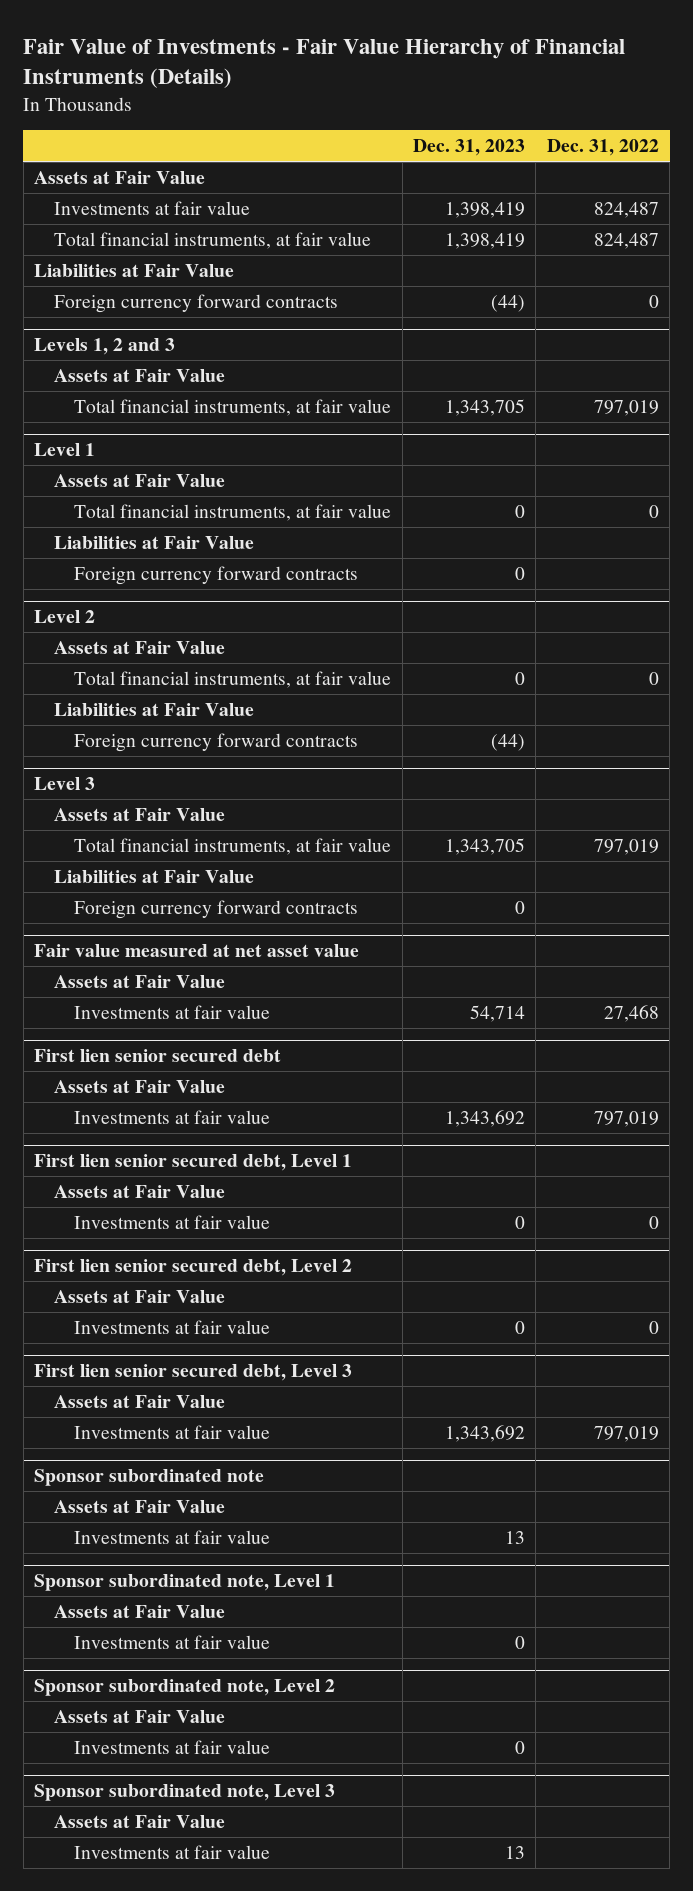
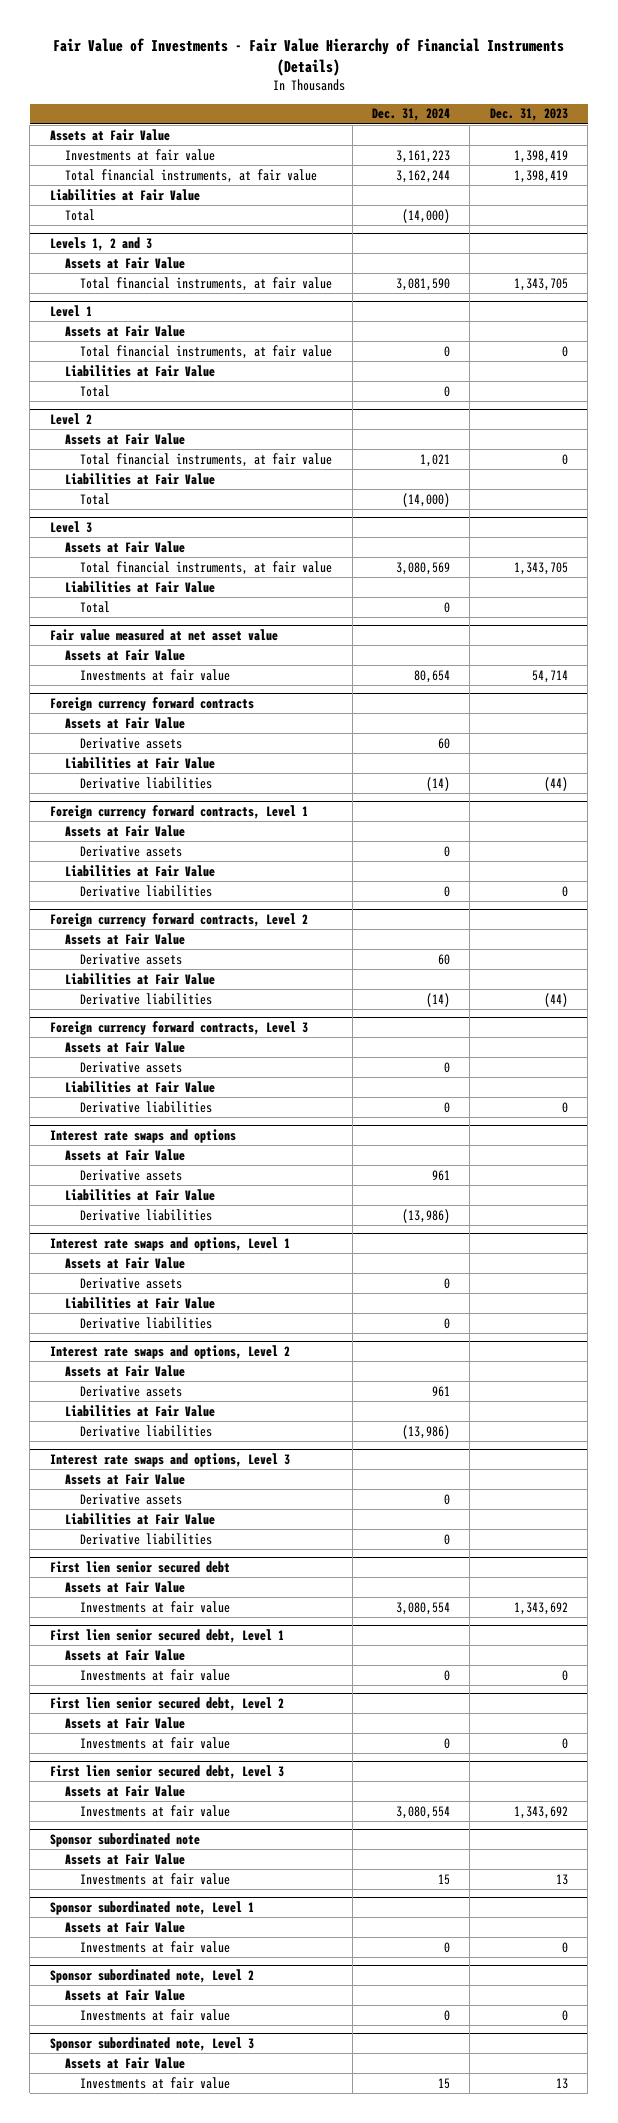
[546,139,659,157] Dec. 31, 2022 -> none
none -> [371,108,450,122] Dec. 31, 2024
[54,293,339,313] Foreign currency forward contracts -> none
none -> [64,208,95,221] Total
[74,565,359,585] Foreign currency forward contracts -> none
none -> [80,384,111,397] Total
[74,732,359,752] Foreign currency forward contracts -> none
none -> [80,492,111,505] Total
[74,899,359,919] Foreign currency forward contracts -> none
none -> [80,600,111,613] Total
none -> [49,696,254,711] Foreign currency forward contracts
none -> [64,716,185,729] Assets at Fair Value
none -> [80,736,183,749] Derivative assets
none -> [64,756,215,769] Liabilities at Fair Value
none -> [80,776,213,789] Derivative liabilities
none -> [49,804,308,819] Foreign currency forward contracts, Level 1
none -> [64,824,185,837] Assets at Fair Value
none -> [80,844,183,857] Derivative assets
none -> [64,864,215,877] Liabilities at Fair Value
none -> [80,884,213,897] Derivative liabilities
none -> [49,912,308,927] Foreign currency forward contracts, Level 2
none -> [64,932,185,945] Assets at Fair Value
none -> [80,952,183,965] Derivative assets
none -> [64,972,215,985] Liabilities at Fair Value
none -> [80,992,213,1005] Derivative liabilities
none -> [49,1020,308,1035] Foreign currency forward contracts, Level 3
none -> [64,1040,185,1053] Assets at Fair Value
none -> [80,1060,183,1073] Derivative assets
none -> [64,1080,215,1093] Liabilities at Fair Value
none -> [80,1100,213,1113] Derivative liabilities
none -> [49,1128,236,1143] Interest rate swaps and options
none -> [64,1148,185,1161] Assets at Fair Value
none -> [80,1168,183,1181] Derivative assets
none -> [64,1188,215,1201] Liabilities at Fair Value
none -> [80,1208,213,1221] Derivative liabilities
none -> [49,1236,290,1251] Interest rate swaps and options, Level 1
none -> [64,1256,185,1269] Assets at Fair Value
none -> [80,1276,183,1289] Derivative assets
none -> [64,1296,215,1309] Liabilities at Fair Value
none -> [80,1316,213,1329] Derivative liabilities
none -> [49,1344,290,1359] Interest rate swaps and options, Level 2
none -> [64,1364,185,1377] Assets at Fair Value
none -> [80,1384,183,1397] Derivative assets
none -> [64,1404,215,1417] Liabilities at Fair Value
none -> [80,1424,213,1437] Derivative liabilities
none -> [49,1452,290,1467] Interest rate swaps and options, Level 3
none -> [64,1472,185,1485] Assets at Fair Value
none -> [80,1492,183,1505] Derivative assets
none -> [64,1512,215,1525] Liabilities at Fair Value
none -> [80,1532,213,1545] Derivative liabilities

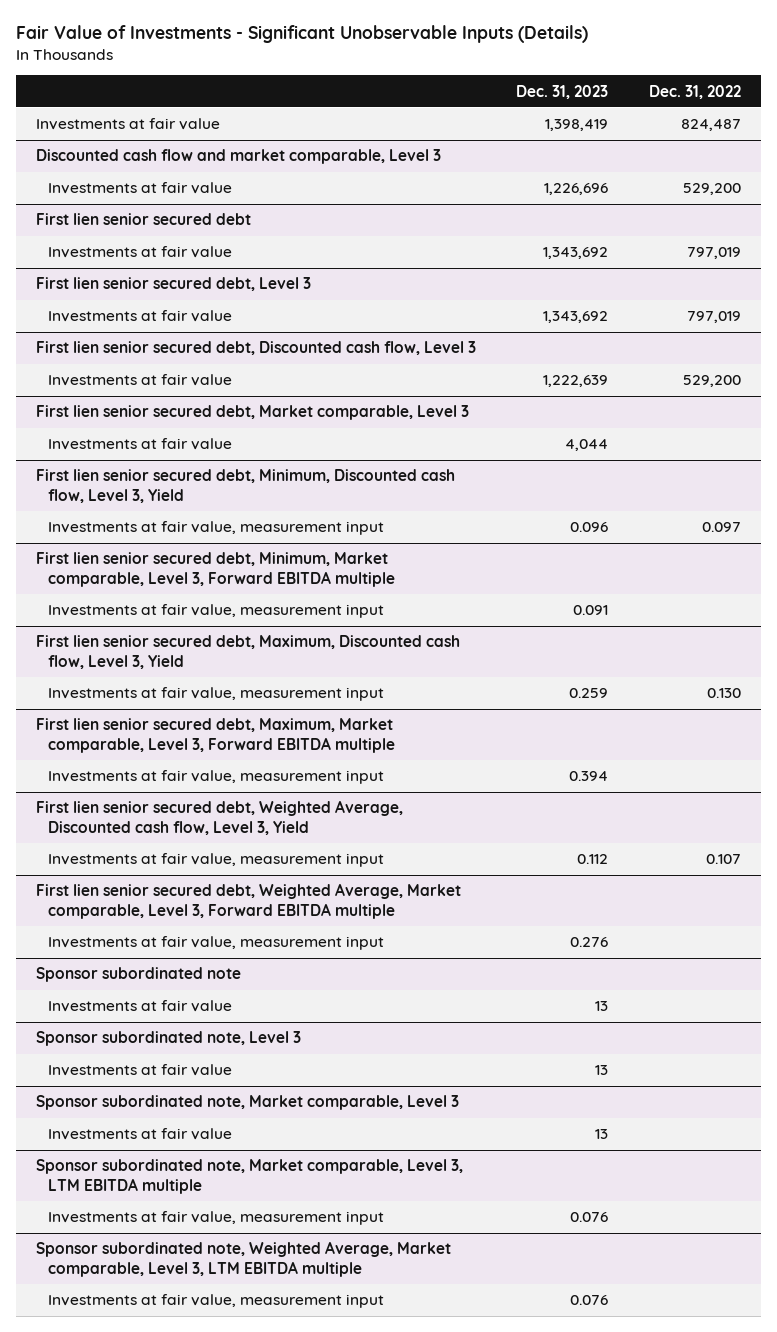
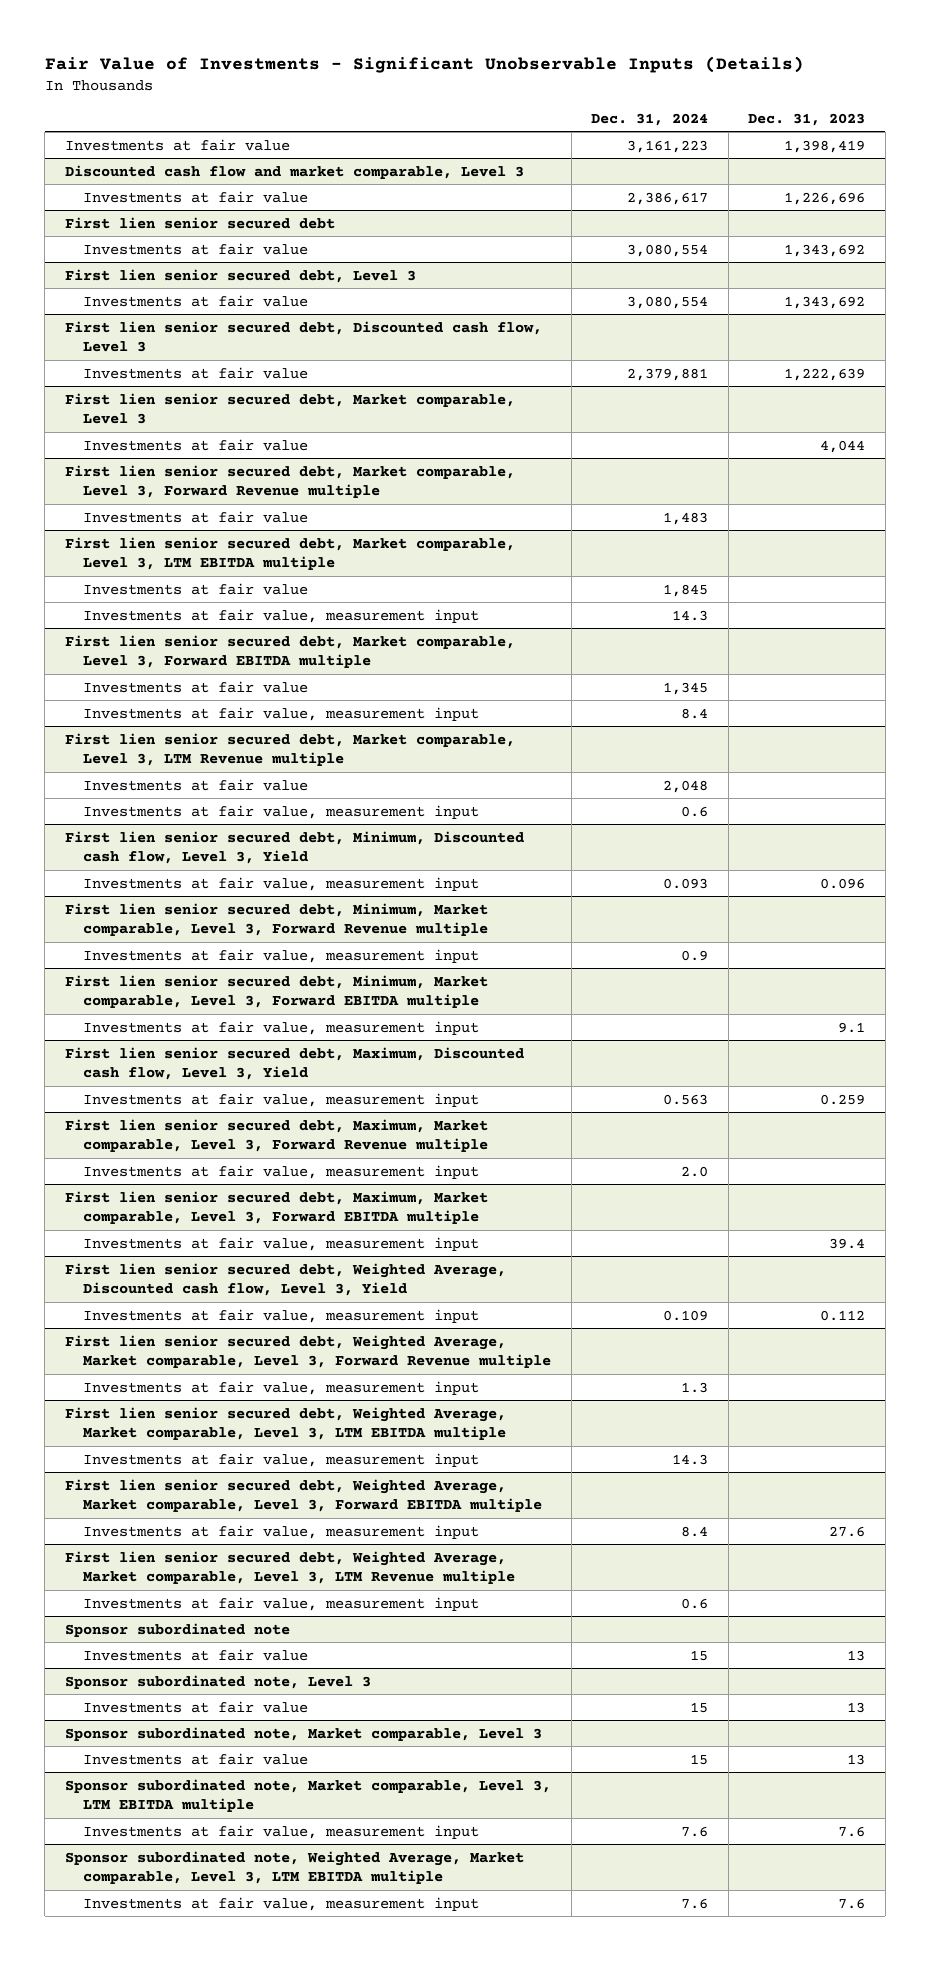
[648,84,741,99] Dec. 31, 2022 -> none
none -> [591,112,709,126] Dec. 31, 2024
none -> [64,464,515,499] First lien senior secured debt, Market comparable, Level 3, Forward Revenue multiple
none -> [83,510,309,523] Investments at fair value
none -> [64,536,515,571] First lien senior secured debt, Market comparable, Level 3, LTM EBITDA multiple
none -> [83,582,309,595] Investments at fair value
none -> [83,608,480,623] Investments at fair value, measurement input
none -> [64,634,515,669] First lien senior secured debt, Market comparable, Level 3, Forward EBITDA multiple
none -> [83,680,309,693] Investments at fair value
none -> [83,706,480,721] Investments at fair value, measurement input
none -> [64,732,515,767] First lien senior secured debt, Market comparable, Level 3, LTM Revenue multiple
none -> [83,778,309,791] Investments at fair value
none -> [83,804,480,819] Investments at fair value, measurement input
none -> [64,902,489,937] First lien senior secured debt, Minimum, Market comparable, Level 3, Forward Revenue multiple
none -> [83,948,480,963] Investments at fair value, measurement input
[573,605,609,616] 0.091 -> [838,1021,866,1033] 9.1
none -> [64,1118,489,1153] First lien senior secured debt, Maximum, Market comparable, Level 3, Forward Revenue multiple
none -> [83,1164,480,1179] Investments at fair value, measurement input
[569,771,609,782] 0.394 -> [829,1237,866,1249] 39.4
none -> [64,1334,552,1369] First lien senior secured debt, Weighted Average, Market comparable, Level 3, Forward Revenue multiple
none -> [83,1380,480,1395] Investments at fair value, measurement input
none -> [64,1406,507,1441] First lien senior secured debt, Weighted Average, Market comparable, Level 3, LTM EBITDA multiple
none -> [83,1452,480,1467] Investments at fair value, measurement input
[570,937,609,948] 0.276 -> [829,1525,866,1537] 27.6
none -> [64,1550,516,1585] First lien senior secured debt, Weighted Average, Market comparable, Level 3, LTM Revenue multiple
none -> [83,1596,480,1611] Investments at fair value, measurement input
[570,1212,609,1223] 0.076 -> [838,1825,866,1837] 7.6
[570,1295,609,1306] 0.076 -> [838,1897,866,1909] 7.6

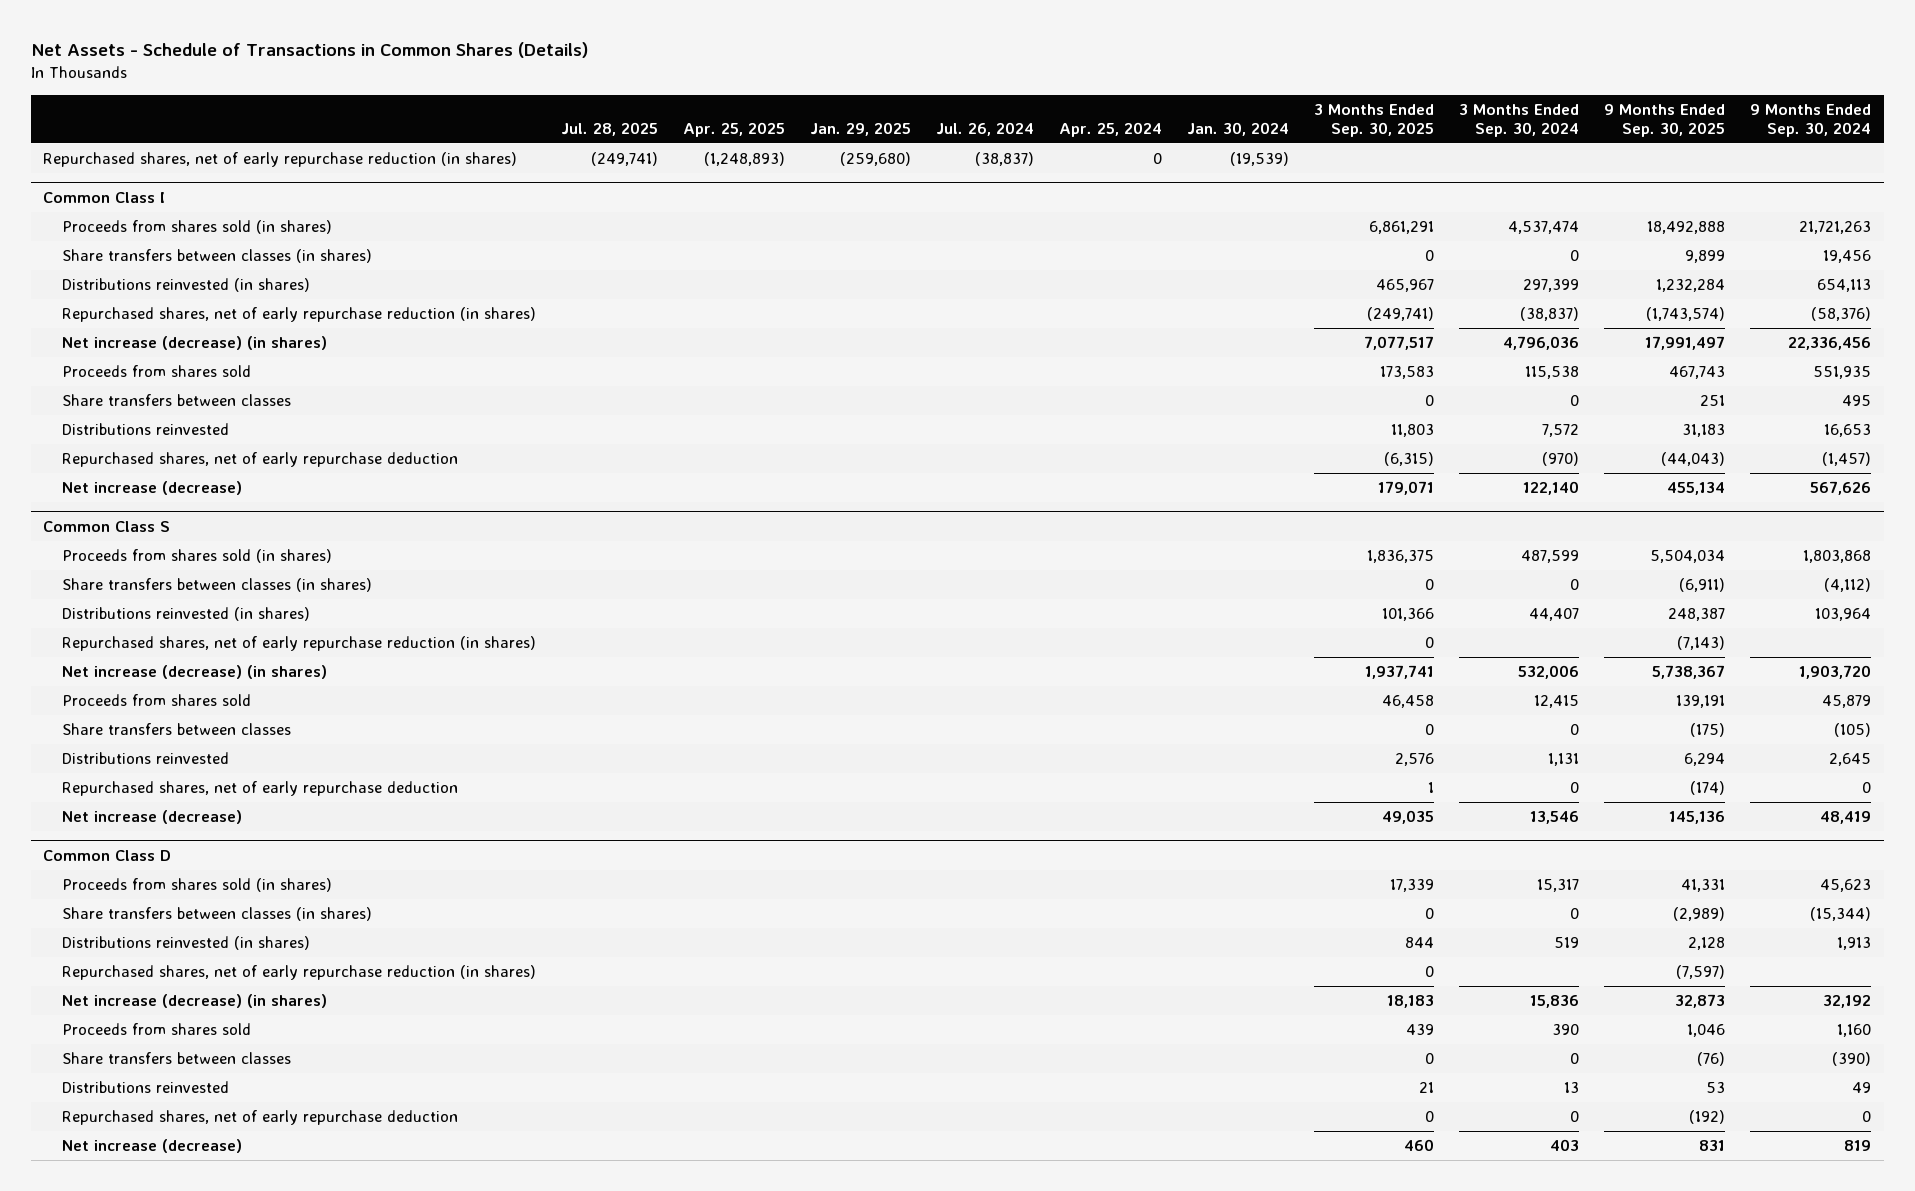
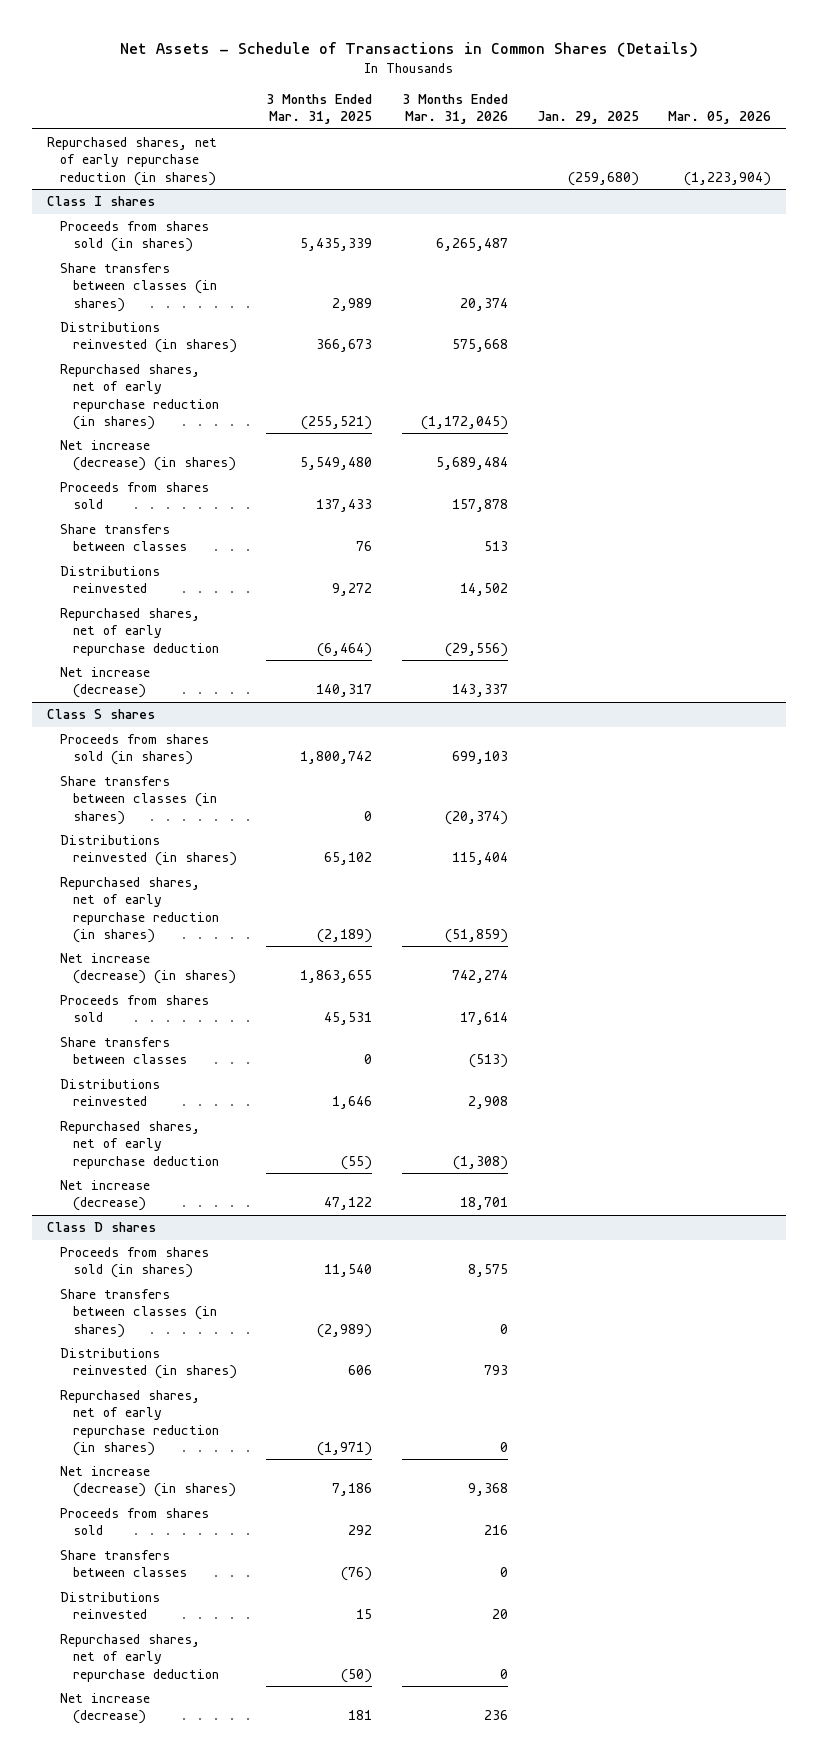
[560,121,658,136] Jul. 28, 2025 -> none
[682,121,785,137] Apr. 25, 2025 -> none
[935,121,1034,136] Jul. 26, 2024 -> none
[1058,121,1162,137] Apr. 25, 2024 -> none
[1186,121,1289,136] Jan. 30, 2024 -> none
[1314,103,1435,137] 3 Months Ended Sep. 30, 2025 -> none
[1459,103,1580,137] 3 Months Ended Sep. 30, 2024 -> none
[1604,103,1726,137] 9 Months Ended Sep. 30, 2025 -> none
[1750,103,1872,137] 9 Months Ended Sep. 30, 2024 -> none
none -> [266,94,373,125] 3 Months Ended Mar. 31, 2025
none -> [401,94,508,125] 3 Months Ended Mar. 31, 2026
none -> [667,111,771,125] Mar. 05, 2026
[43,191,166,203] Common Class I -> [46,196,155,207] Class I shares
[43,520,171,532] Common Class S -> [46,709,155,720] Class S shares
[43,849,172,861] Common Class D -> [46,1222,156,1233] Class D shares

